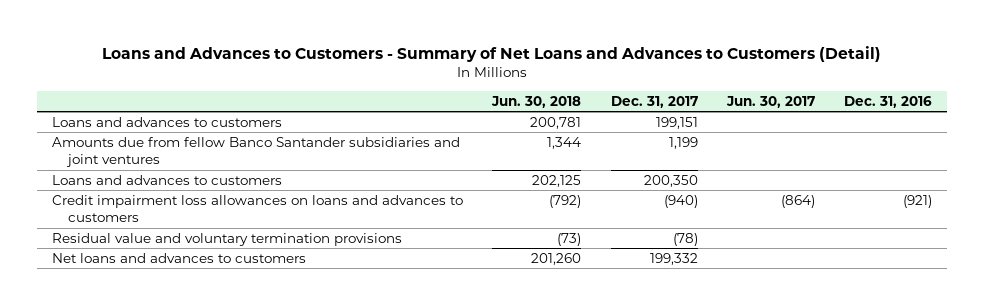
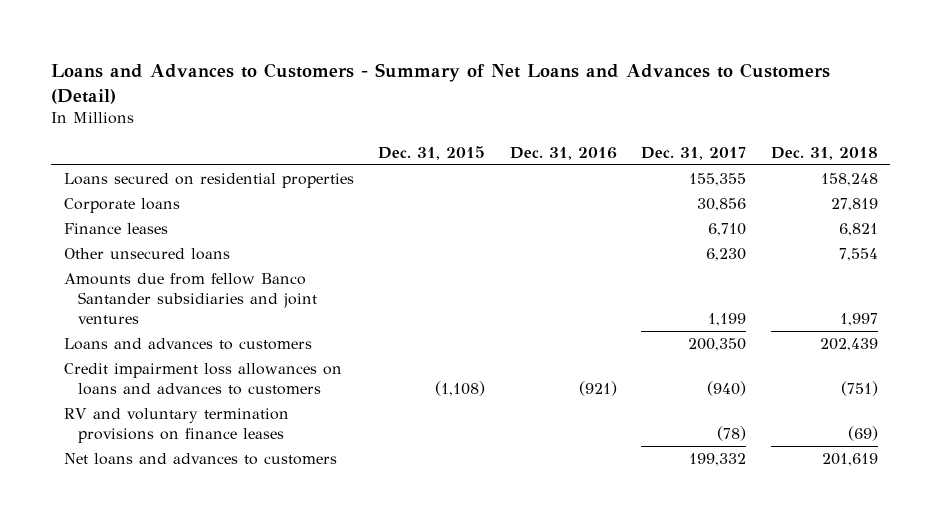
[491,95,582,108] Jun. 30, 2018 -> none
[725,95,815,108] Jun. 30, 2017 -> none
none -> [378,145,486,160] Dec. 31, 2015
none -> [770,146,878,160] Dec. 31, 2018
[52,117,283,128] Loans and advances to customers -> none
none -> [63,173,354,189] Loans secured on residential properties
none -> [63,198,180,214] Corporate loans
none -> [63,223,168,235] Finance leases
none -> [63,248,230,261] Other unsecured loans
[52,233,403,247] Residual value and voluntary termination provisions -> [63,408,289,444] RV and voluntary termination provisions on finance leases

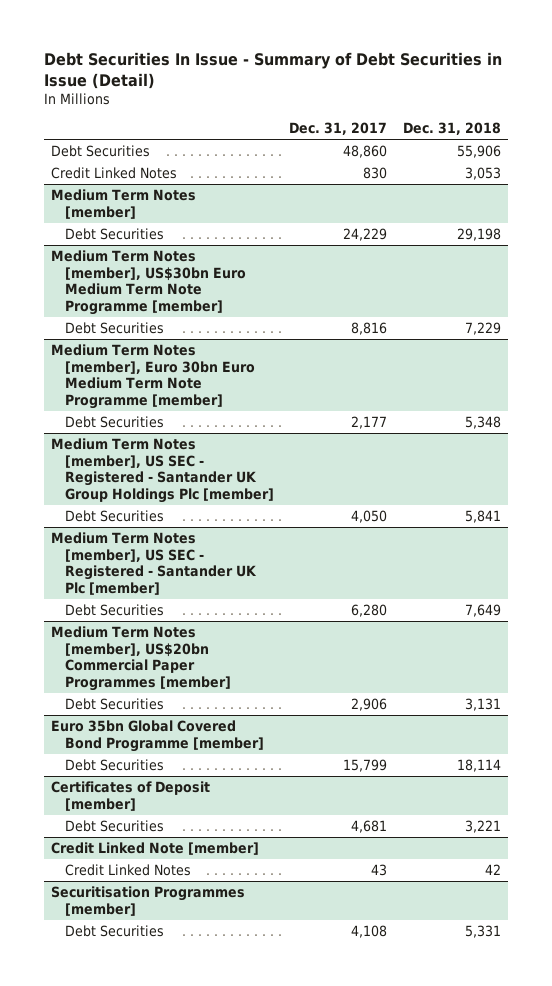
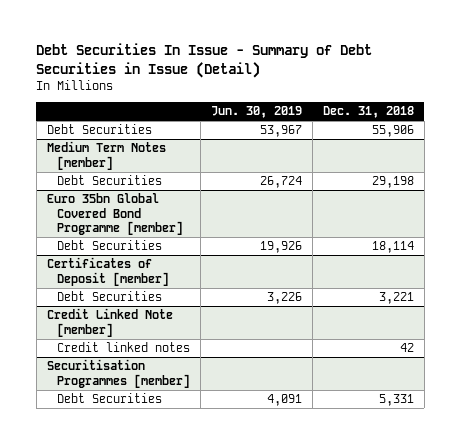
[289,122,388,136] Dec. 31, 2017 -> none
none -> [210,106,302,119] Jun. 30, 2019
[51,167,178,180] Credit Linked Notes -> none
[51,250,246,315] Medium Term Notes [member], US$30bn Euro Medium Term Note Programme [member] -> none
[64,322,164,335] Debt Securities -> none
[51,344,255,409] Medium Term Notes [member], Euro 30bn Euro Medium Term Note Programme [member] -> none
[64,416,164,429] Debt Securities -> none
[51,438,274,503] Medium Term Notes [member], US SEC - Registered - Santander UK Group Holdings Plc [member] -> none
[64,510,164,523] Debt Securities -> none
[51,532,257,595] Medium Term Notes [member], US SEC - Registered - Santander UK Plc [member] -> none
[64,604,164,617] Debt Securities -> none
[51,626,231,691] Medium Term Notes [member], US$20bn Commercial Paper Programmes [member] -> none
[64,698,164,711] Debt Securities -> none
[64,864,191,877] Credit Linked Notes -> [57,342,191,353] Credit linked notes

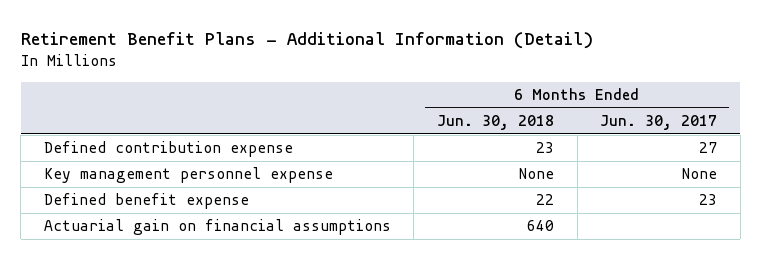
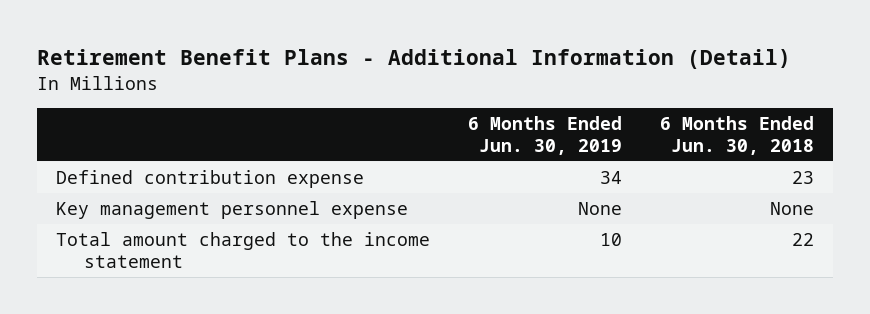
[600,115,718,131] Jun. 30, 2017 -> none
none -> [467,116,622,155] 6 Months Ended Jun. 30, 2019
[43,219,391,236] Actuarial gain on financial assumptions -> none
[43,193,249,210] Defined benefit expense -> [56,232,431,268] Total amount charged to the income statement

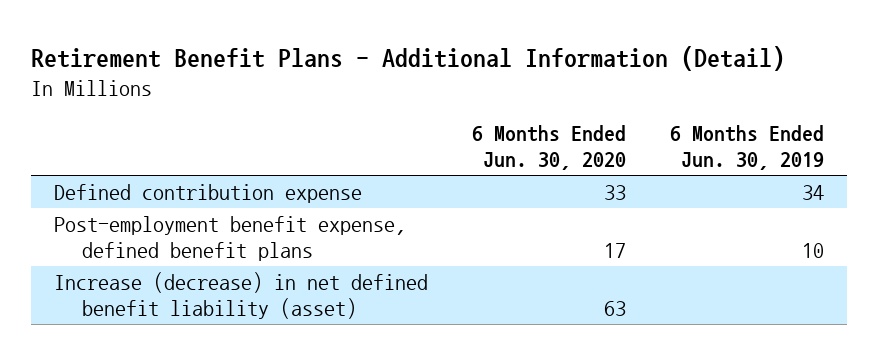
[659,116,814,155] 6 Months Ended Jun. 30, 2018 -> none
none -> [471,125,626,171] 6 Months Ended Jun. 30, 2020
[56,201,409,220] Key management personnel expense -> none
[56,232,431,268] Total amount charged to the income statement -> [53,216,406,262] Post-employment benefit expense, defined benefit plans
none -> [53,272,428,320] Increase (decrease) in net defined benefit liability (asset)

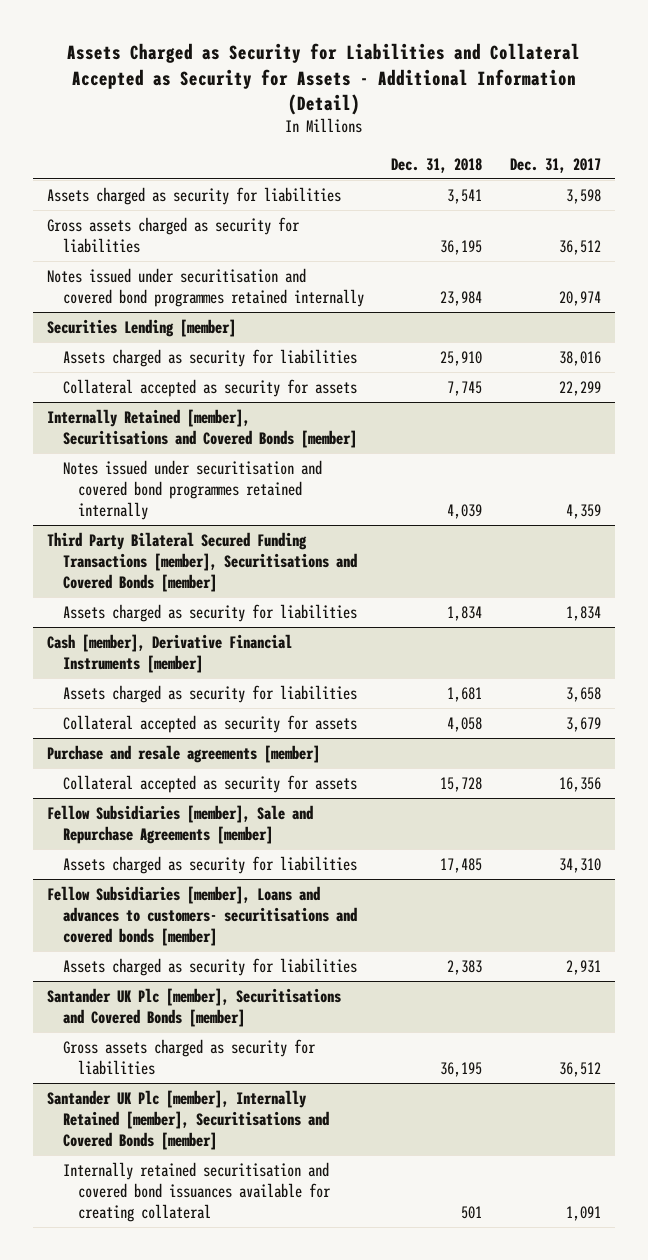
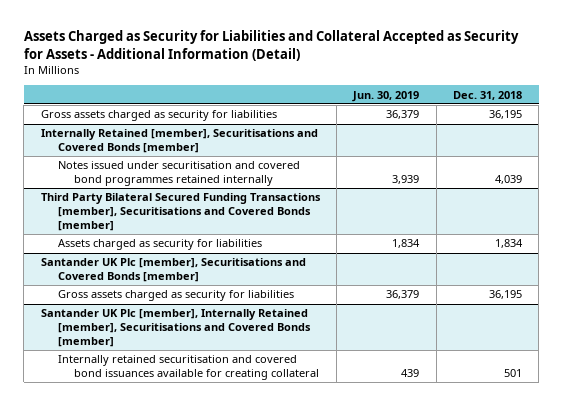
[510,157,602,173] Dec. 31, 2017 -> none
none -> [352,90,420,102] Jun. 30, 2019
[47,186,342,205] Assets charged as security for liabilities -> none
[47,267,364,307] Notes issued under securitisation and covered bond programmes retained internally -> none
[47,318,237,337] Securities Lending [member] -> none
[62,348,357,367] Assets charged as security for liabilities -> none
[62,378,357,397] Collateral accepted as security for assets -> none
[47,633,293,673] Cash [member], Derivative Financial Instruments [member] -> none
[62,684,357,703] Assets charged as security for liabilities -> none
[62,714,357,733] Collateral accepted as security for assets -> none
[47,744,321,763] Purchase and resale agreements [member] -> none
[62,774,357,793] Collateral accepted as security for assets -> none
[47,804,314,844] Fellow Subsidiaries [member], Sale and Repurchase Agreements [member] -> none
[62,855,357,874] Assets charged as security for liabilities -> none
[47,885,357,947] Fellow Subsidiaries [member], Loans and advances to customers- securitisations and covered bonds [member] -> none
[62,957,357,976] Assets charged as security for liabilities -> none

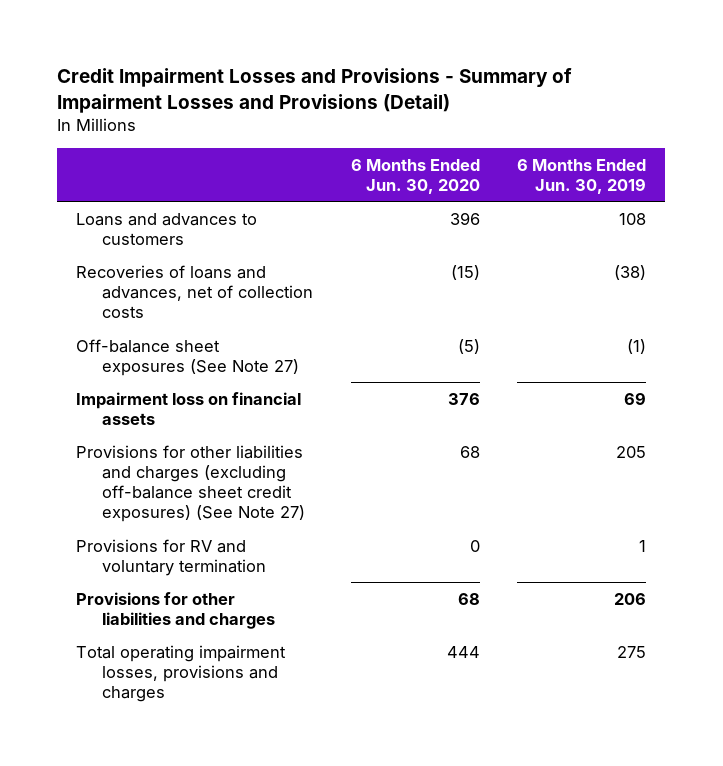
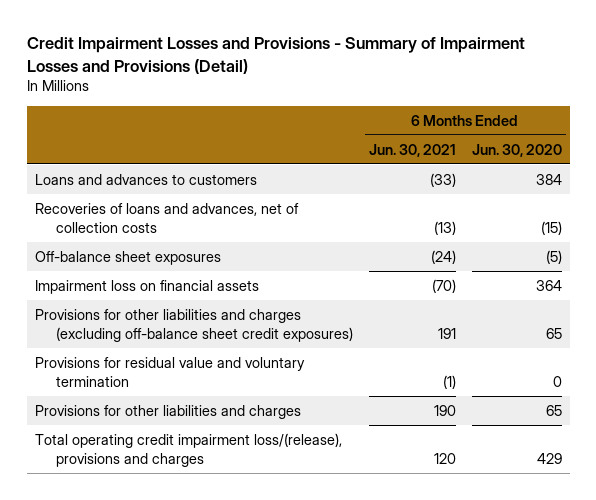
[517,158,647,194] 6 Months Ended Jun. 30, 2019 -> none
none -> [368,143,456,157] Jun. 30, 2021
[449,211,480,225] 396 -> [535,173,562,185] 384
[76,338,299,376] Off-balance sheet exposures (See Note 27) -> [34,250,221,265] Off-balance sheet exposures
[447,392,480,405] 376 -> [535,279,562,291] 364
[76,444,305,523] Provisions for other liabilities and charges (excluding off-balance sheet credit exposures) (See Note 27) -> [34,308,353,342] Provisions for other liabilities and charges (excluding off-balance sheet credit exposures)
[459,445,480,458] 68 -> [545,327,562,339] 65
[76,538,266,576] Provisions for RV and voluntary termination -> [34,356,305,387] Provisions for residual value and voluntary termination
[457,592,480,605] 68 -> [545,404,562,416] 65
[76,644,287,703] Total operating impairment losses, provisions and charges -> [34,432,342,467] Total operating credit impairment loss/(release), provisions and charges
[446,645,480,658] 444 -> [536,452,562,464] 429

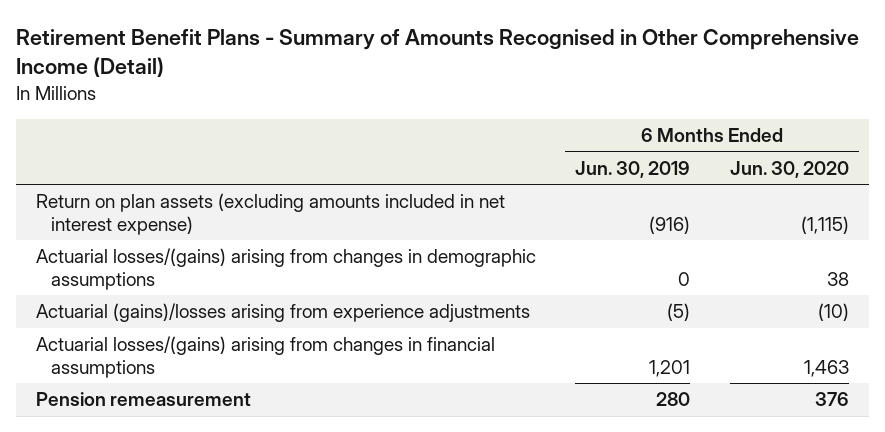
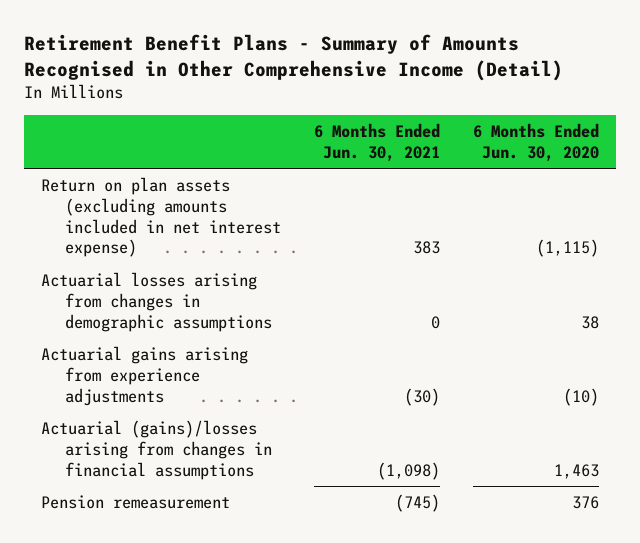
[575,160,691,178] Jun. 30, 2019 -> none
none -> [314,122,441,162] 6 Months Ended Jun. 30, 2021
[35,248,536,290] Actuarial losses/(gains) arising from changes in demographic assumptions -> [40,272,273,332] Actuarial losses arising from changes in demographic assumptions
[35,303,530,323] Actuarial (gains)/losses arising from experience adjustments -> [40,346,248,406] Actuarial gains arising from experience adjustments
[35,336,495,378] Actuarial losses/(gains) arising from changes in financial assumptions -> [40,420,273,480] Actuarial (gains)/losses arising from changes in financial assumptions

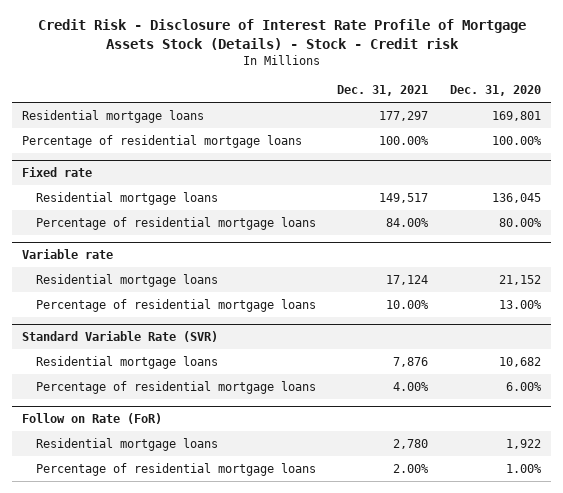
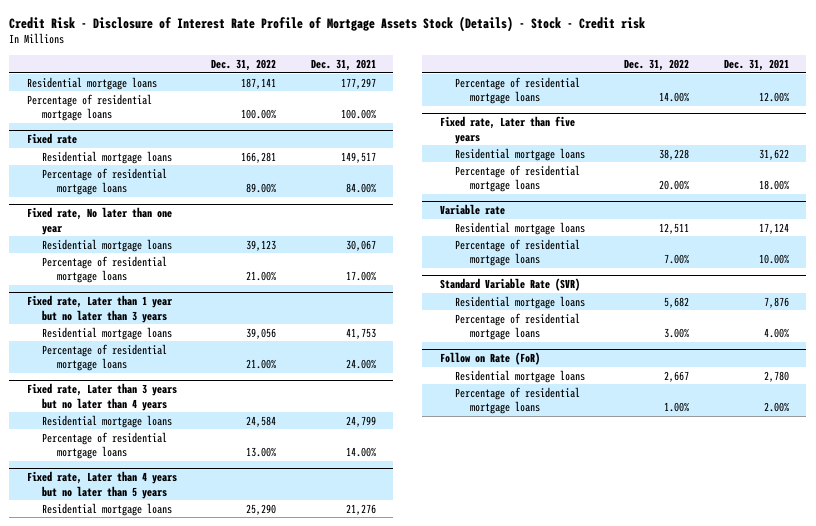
[449,85,541,97] Dec. 31, 2020 -> none
none -> [211,58,277,71] Dec. 31, 2022
none -> [26,207,172,235] Fixed rate, No later than one year
none -> [41,238,172,252] Residential mortgage loans
none -> [41,255,167,284] Percentage of residential mortgage loans
none -> [26,295,173,323] Fixed rate, Later than 1 year but no later than 3 years
none -> [41,326,172,340] Residential mortgage loans
none -> [41,343,167,372] Percentage of residential mortgage loans
none -> [26,383,177,411] Fixed rate, Later than 3 years but no later than 4 years
none -> [41,414,172,428] Residential mortgage loans
none -> [41,431,167,460] Percentage of residential mortgage loans
none -> [26,471,177,499] Fixed rate, Later than 4 years but no later than 5 years
none -> [41,502,172,516] Residential mortgage loans
none -> [454,76,580,105] Percentage of residential mortgage loans
none -> [439,116,575,144] Fixed rate, Later than five years
none -> [454,147,585,161] Residential mortgage loans
none -> [454,164,580,193] Percentage of residential mortgage loans

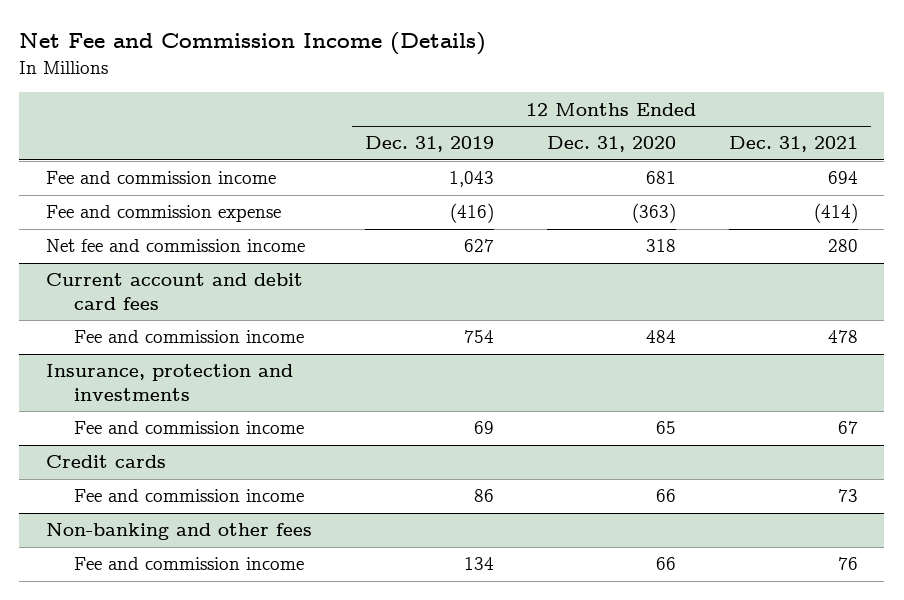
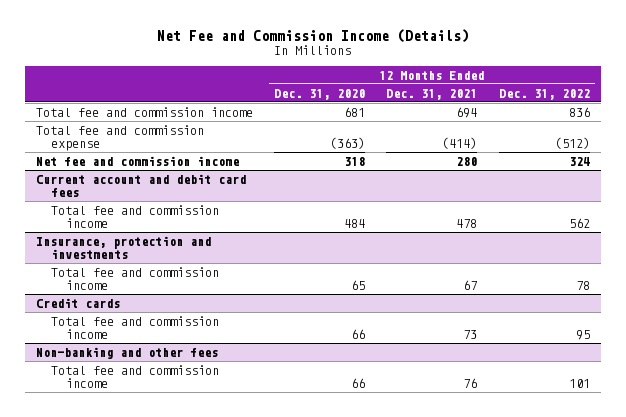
[364,136,494,153] Dec. 31, 2019 -> none
none -> [498,88,590,100] Dec. 31, 2022
[45,171,276,185] Fee and commission income -> [35,106,253,117] Total fee and commission income
[45,205,281,223] Fee and commission expense -> [35,124,204,151] Total fee and commission expense
[73,330,304,344] Fee and commission income -> [50,204,219,228] Total fee and commission income
[73,421,304,435] Fee and commission income -> [50,266,219,290] Total fee and commission income
[73,489,304,503] Fee and commission income -> [50,315,219,339] Total fee and commission income
[73,557,304,571] Fee and commission income -> [50,364,219,388] Total fee and commission income

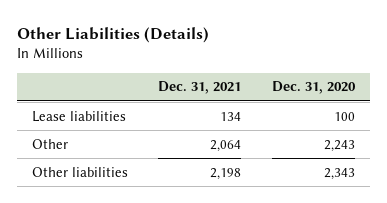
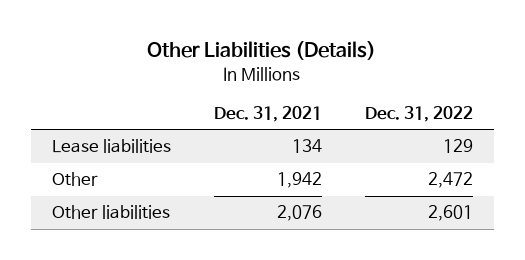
[271,81,356,95] Dec. 31, 2020 -> none
none -> [364,105,473,122] Dec. 31, 2022
[210,139,242,152] 2,064 -> [276,172,322,189] 1,942
[210,167,242,180] 2,198 -> [276,205,322,222] 2,076

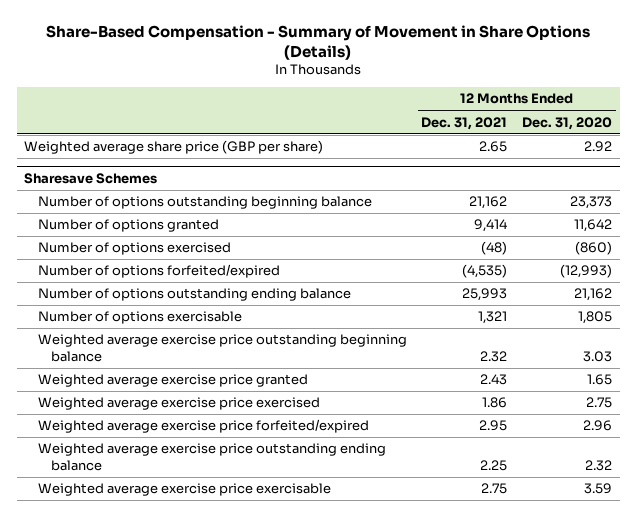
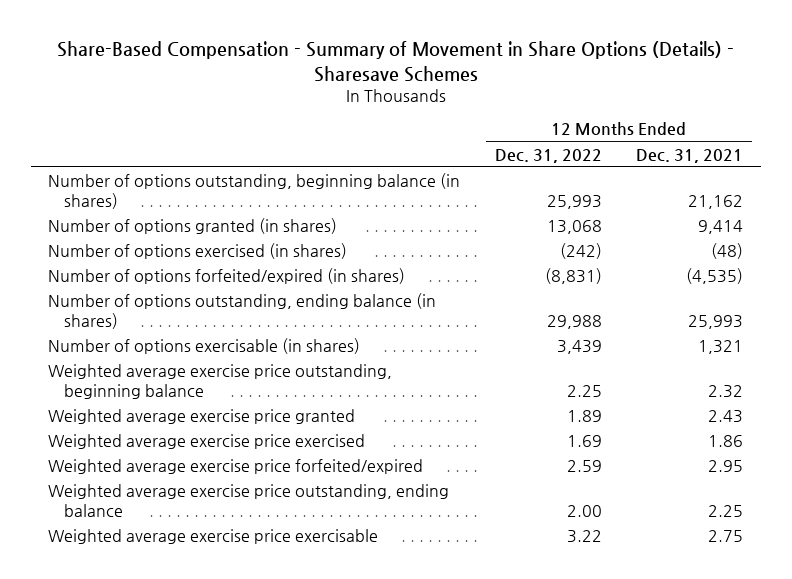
[46,24,591,60] Share-Based Compensation - Summary of Movement in Share Options (Details) -> [56,41,734,82] Share-Based Compensation - Summary of Movement in Share Options (Details) - Sharesave Schemes
[522,116,613,130] Dec. 31, 2020 -> none
none -> [494,148,602,163] Dec. 31, 2022
[24,140,324,155] Weighted average share price (GBP per share) -> none
[24,172,158,184] Sharesave Schemes -> none
[37,196,372,210] Number of options outstanding beginning balance -> [48,173,461,210] Number of options outstanding, beginning balance (in shares)
[37,219,219,233] Number of options granted -> [48,218,338,235] Number of options granted (in shares)
[37,242,231,256] Number of options exercised -> [48,243,348,260] Number of options exercised (in shares)
[37,264,280,279] Number of options forfeited/expired -> [48,268,406,285] Number of options forfeited/expired (in shares)
[37,288,351,302] Number of options outstanding ending balance -> [48,293,437,330] Number of options outstanding, ending balance (in shares)
[37,311,242,325] Number of options exercisable -> [48,338,361,355] Number of options exercisable (in shares)
[37,334,407,362] Weighted average exercise price outstanding beginning balance -> [48,364,393,400] Weighted average exercise price outstanding, beginning balance
[37,443,386,471] Weighted average exercise price outstanding ending balance -> [48,484,450,518] Weighted average exercise price outstanding, ending balance

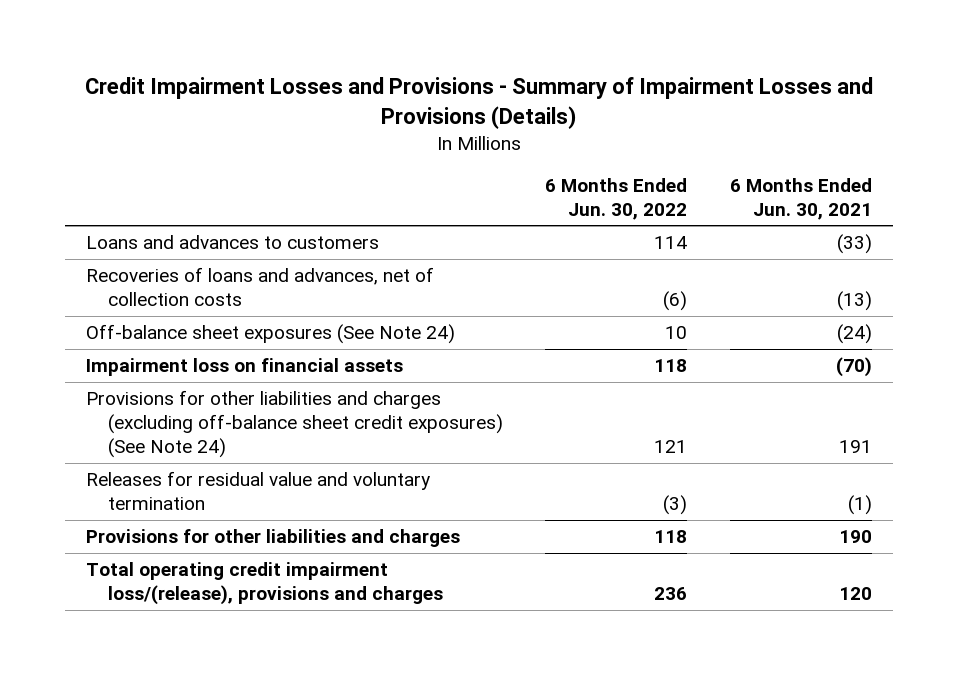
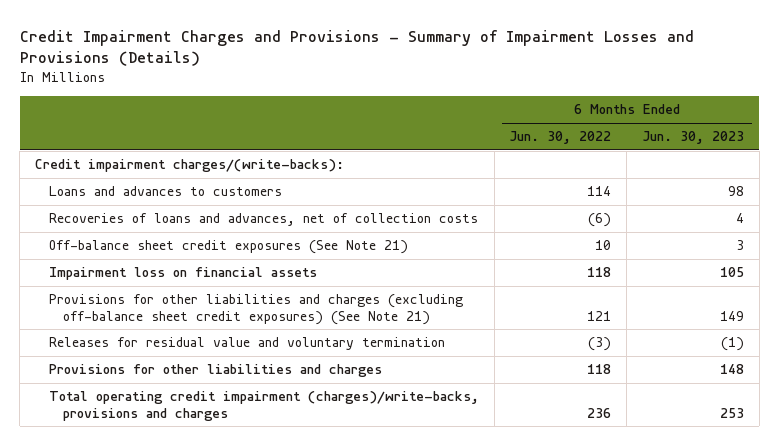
[84,77,873,129] Credit Impairment Losses and Provisions - Summary of Impairment Losses and Provisions (Details) -> [19,29,694,67] Credit Impairment Charges and Provisions - Summary of Impairment Losses and Provisions (Details)
[729,177,872,220] 6 Months Ended Jun. 30, 2021 -> none
none -> [641,131,744,145] Jun. 30, 2023
none -> [35,159,345,173] Credit impairment charges/(write-backs):
[86,324,456,345] Off-balance sheet exposures (See Note 24) -> [48,240,408,255] Off-balance sheet credit exposures (See Note 21)
[86,390,503,459] Provisions for other liabilities and charges (excluding off-balance sheet credit exposures) (See Note 24) -> [48,294,463,325] Provisions for other liabilities and charges (excluding off-balance sheet credit exposures) (See Note 21)
[86,562,443,606] Total operating credit impairment loss/(release), provisions and charges -> [48,391,479,421] Total operating credit impairment (charges)/write-backs, provisions and charges

